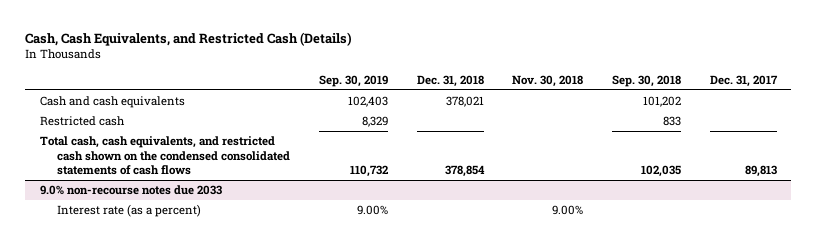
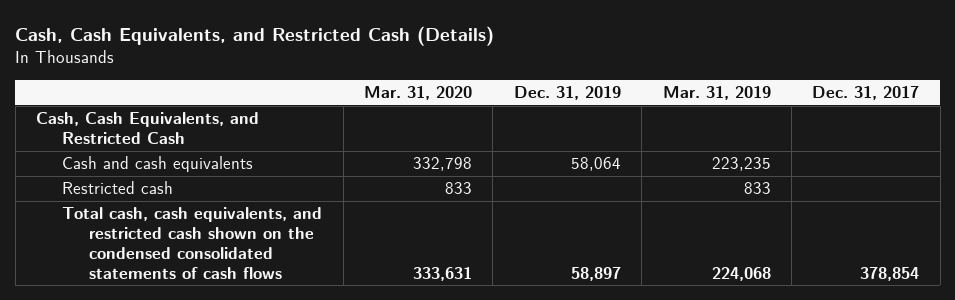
[319,74,389,87] Sep. 30, 2019 -> none
[416,74,484,87] Dec. 31, 2018 -> none
[512,74,584,87] Nov. 30, 2018 -> none
[612,74,682,87] Sep. 30, 2018 -> none
none -> [364,86,473,101] Mar. 31, 2020
none -> [513,86,621,101] Dec. 31, 2019
none -> [662,86,771,101] Mar. 31, 2019
none -> [35,112,259,145] Cash, Cash Equivalents, and Restricted Cash
[39,185,222,196] 9.0% non-recourse notes due 2033 -> none
[57,204,202,218] Interest rate (as a percent) -> none
[744,165,777,178] 89,813 -> [860,266,920,281] 378,854

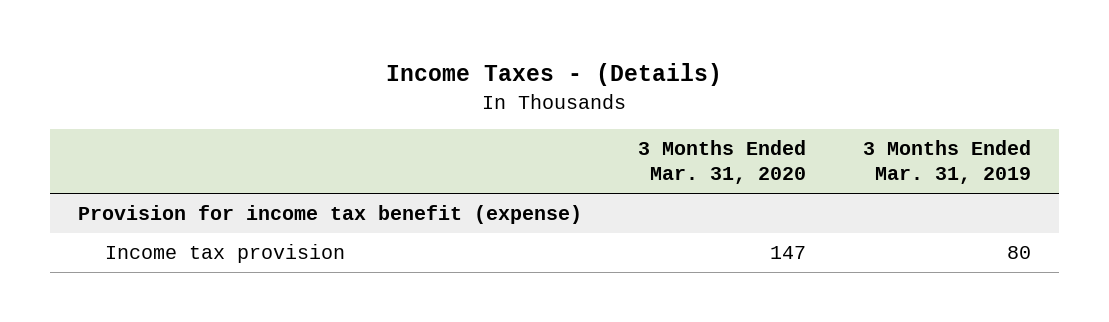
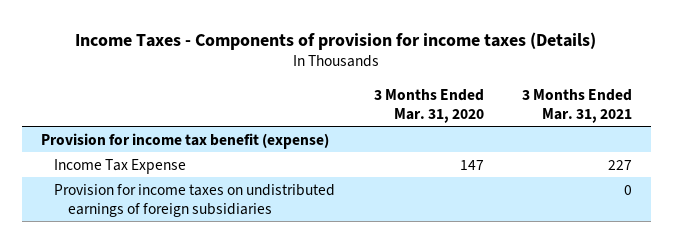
[386,63,723,87] Income Taxes - (Details) -> [75,31,597,50] Income Taxes - Components of provision for income taxes (Details)
[862,140,1031,185] 3 Months Ended Mar. 31, 2019 -> none
none -> [521,88,632,123] 3 Months Ended Mar. 31, 2021
[104,244,345,264] Income tax provision -> [54,158,187,174] Income Tax Expense
none -> [54,183,336,217] Provision for income taxes on undistributed earnings of foreign subsidiaries

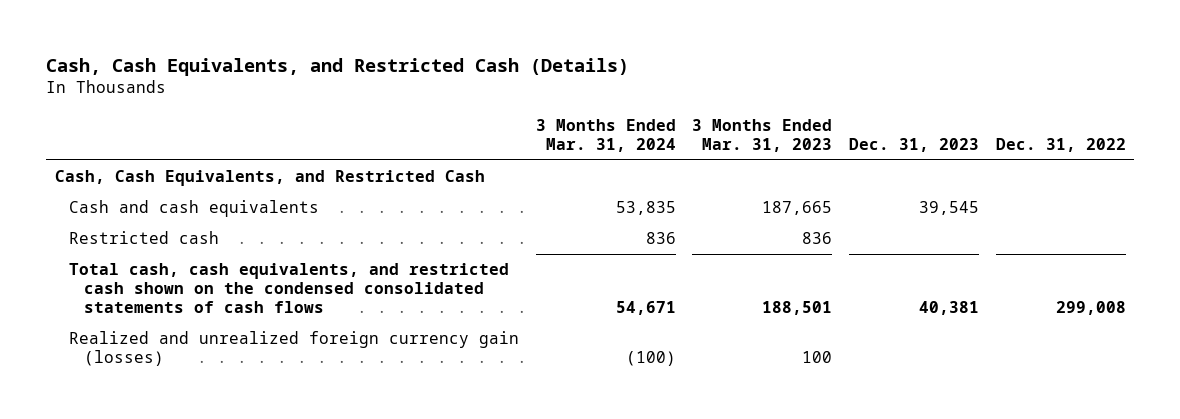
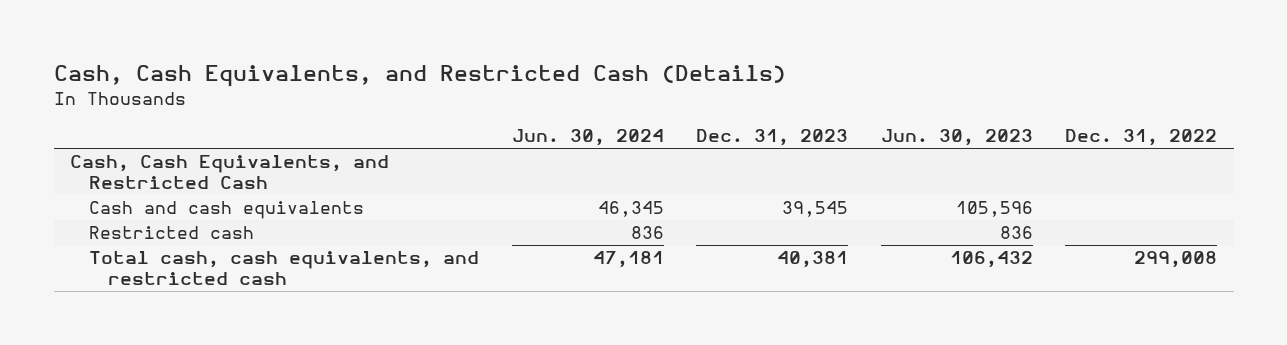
[535,119,676,153] 3 Months Ended Mar. 31, 2024 -> none
[692,119,833,153] 3 Months Ended Mar. 31, 2023 -> none
none -> [511,129,664,147] Jun. 30, 2024
none -> [880,129,1033,147] Jun. 30, 2023
[69,331,520,367] Realized and unrealized foreign currency gain (losses) -> none
[69,263,510,314] Total cash, cash equivalents, and restricted cash shown on the condensed consolidated statements of cash flows -> [89,251,480,286] Total cash, cash equivalents, and restricted cash

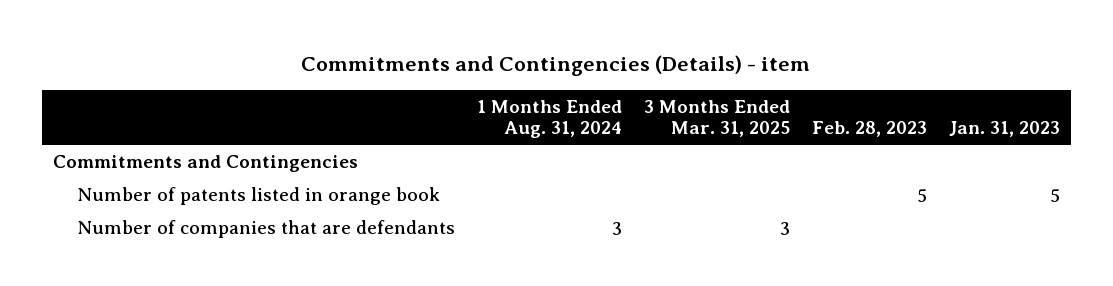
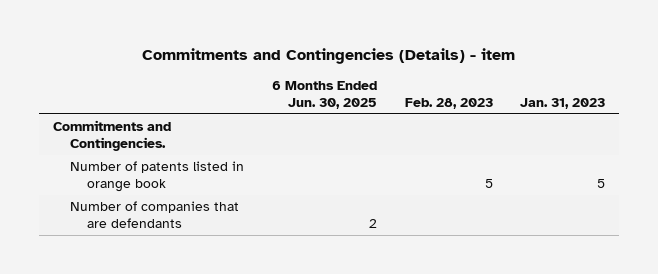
[477,99,623,139] 1 Months Ended Aug. 31, 2024 -> none
[644,99,791,138] 3 Months Ended Mar. 31, 2025 -> none
none -> [271,80,377,110] 6 Months Ended Jun. 30, 2025
[52,154,358,172] Commitments and Contingencies -> [53,119,172,152] Commitments and Contingencies.

